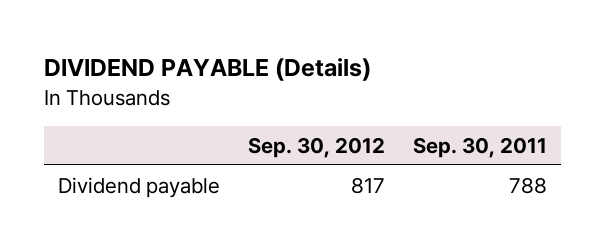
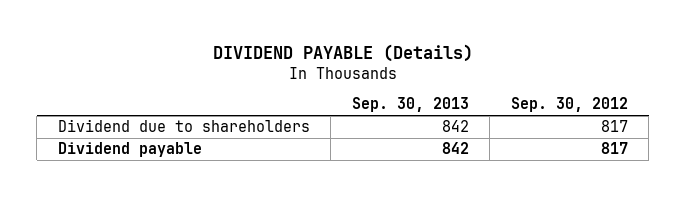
[412,136,547,158] Sep. 30, 2011 -> none
none -> [351,97,469,113] Sep. 30, 2013
none -> [57,119,310,133] Dividend due to shareholders

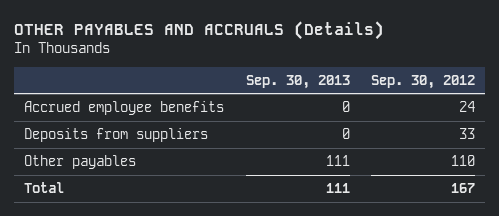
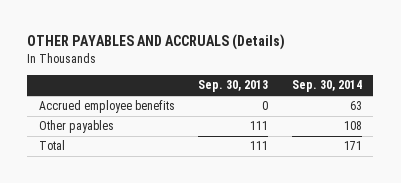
[370,74,475,89] Sep. 30, 2012 -> none
none -> [291,80,362,93] Sep. 30, 2014
[24,128,209,143] Deposits from suppliers -> none

